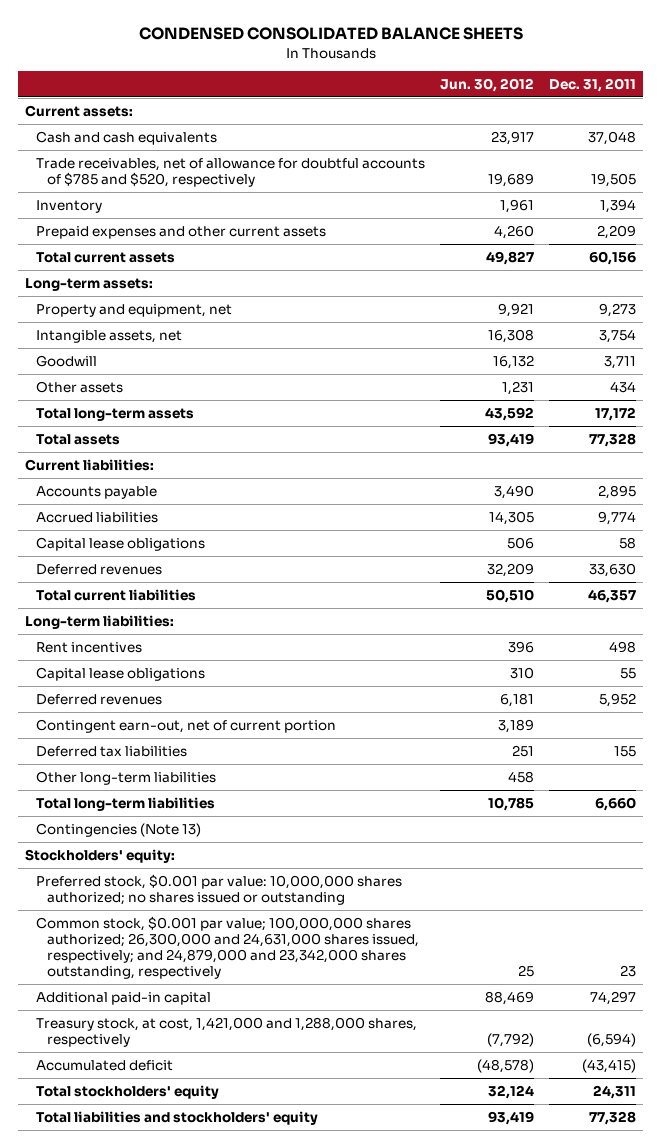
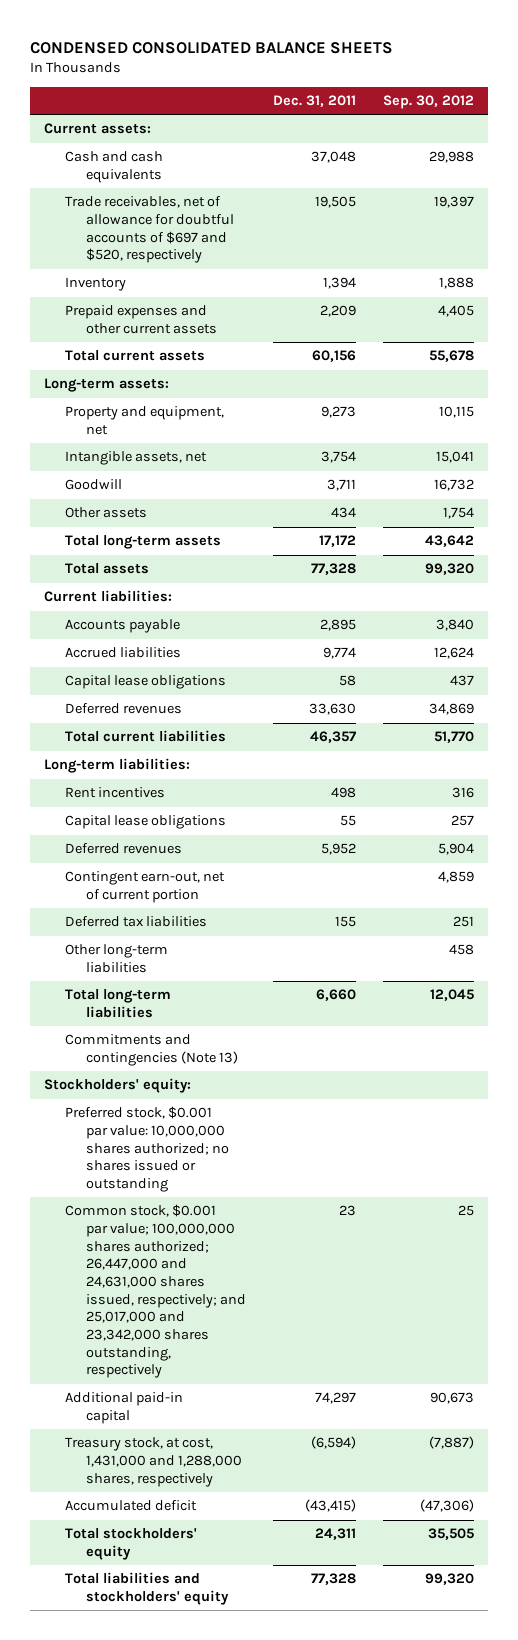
[440,78,535,93] Jun. 30, 2012 -> none
none -> [383,95,475,110] Sep. 30, 2012
[36,157,426,187] Trade receivables, net of allowance for doubtful accounts of $785 and $520, respectively -> [64,196,234,264] Trade receivables, net of allowance for doubtful accounts of $697 and $520, respectively
[36,822,202,837] Contingencies (Note 13) -> [64,1034,238,1067] Commitments and contingencies (Note 13)
[36,915,419,980] Common stock, $0.001 par value; 100,000,000 shares authorized; 26,300,000 and 24,631,000 shares issued, respectively; and 24,879,000 and 23,342,000 shares outstanding, respectively -> [64,1204,246,1379] Common stock, $0.001 par value; 100,000,000 shares authorized; 26,447,000 and 24,631,000 shares issued, respectively; and 25,017,000 and 23,342,000 shares outstanding, respectively
[36,1016,418,1047] Treasury stock, at cost, 1,421,000 and 1,288,000 shares, respectively -> [64,1437,242,1487] Treasury stock, at cost, 1,431,000 and 1,288,000 shares, respectively

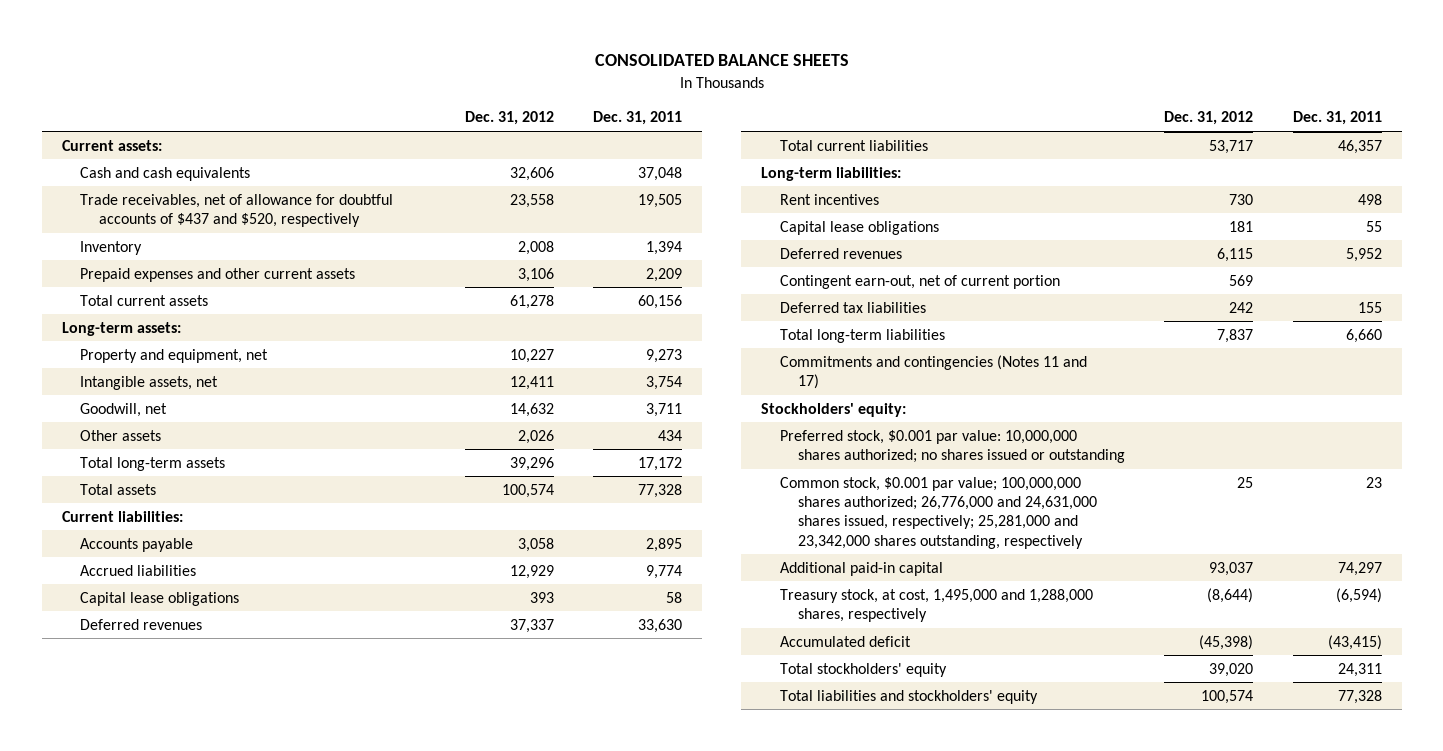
[29,41,393,54] CONDENSED CONSOLIDATED BALANCE SHEETS -> [594,54,849,67] CONSOLIDATED BALANCE SHEETS
[383,95,475,110] Sep. 30, 2012 -> none
none -> [465,111,555,126] Dec. 31, 2012
[64,196,234,264] Trade receivables, net of allowance for doubtful accounts of $697 and $520, respectively -> [80,193,394,228] Trade receivables, net of allowance for doubtful accounts of $437 and $520, respectively
[64,479,122,491] Goodwill -> [80,402,168,417] Goodwill, net
[64,944,168,974] Other long-term liabilities -> none
[64,1034,238,1067] Commitments and contingencies (Note 13) -> [779,354,1087,390] Commitments and contingencies (Notes 11 and 17)
[64,1204,246,1379] Common stock, $0.001 par value; 100,000,000 shares authorized; 26,447,000 and 24,631,000 shares issued, respectively; and 25,017,000 and 23,342,000 shares outstanding, respectively -> [779,476,1098,549] Common stock, $0.001 par value; 100,000,000 shares authorized; 26,776,000 and 24,631,000 shares issued, respectively; 25,281,000 and 23,342,000 shares outstanding, respectively
[64,1437,242,1487] Treasury stock, at cost, 1,431,000 and 1,288,000 shares, respectively -> [779,588,1093,623] Treasury stock, at cost, 1,495,000 and 1,288,000 shares, respectively

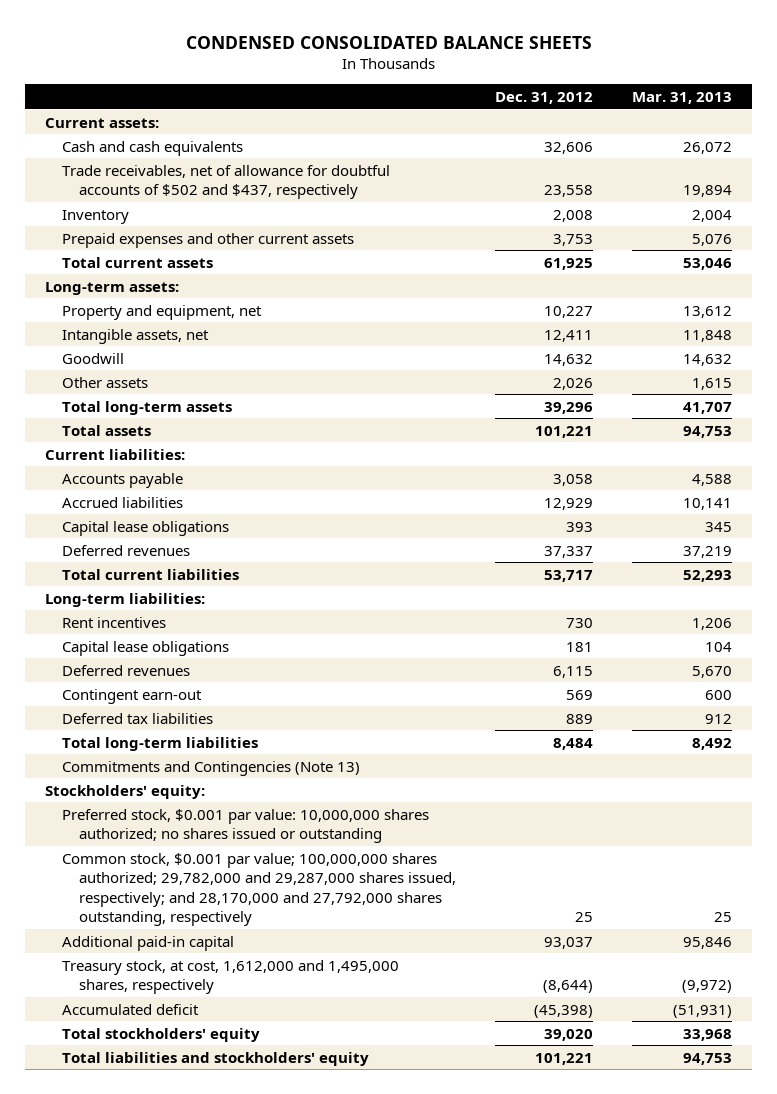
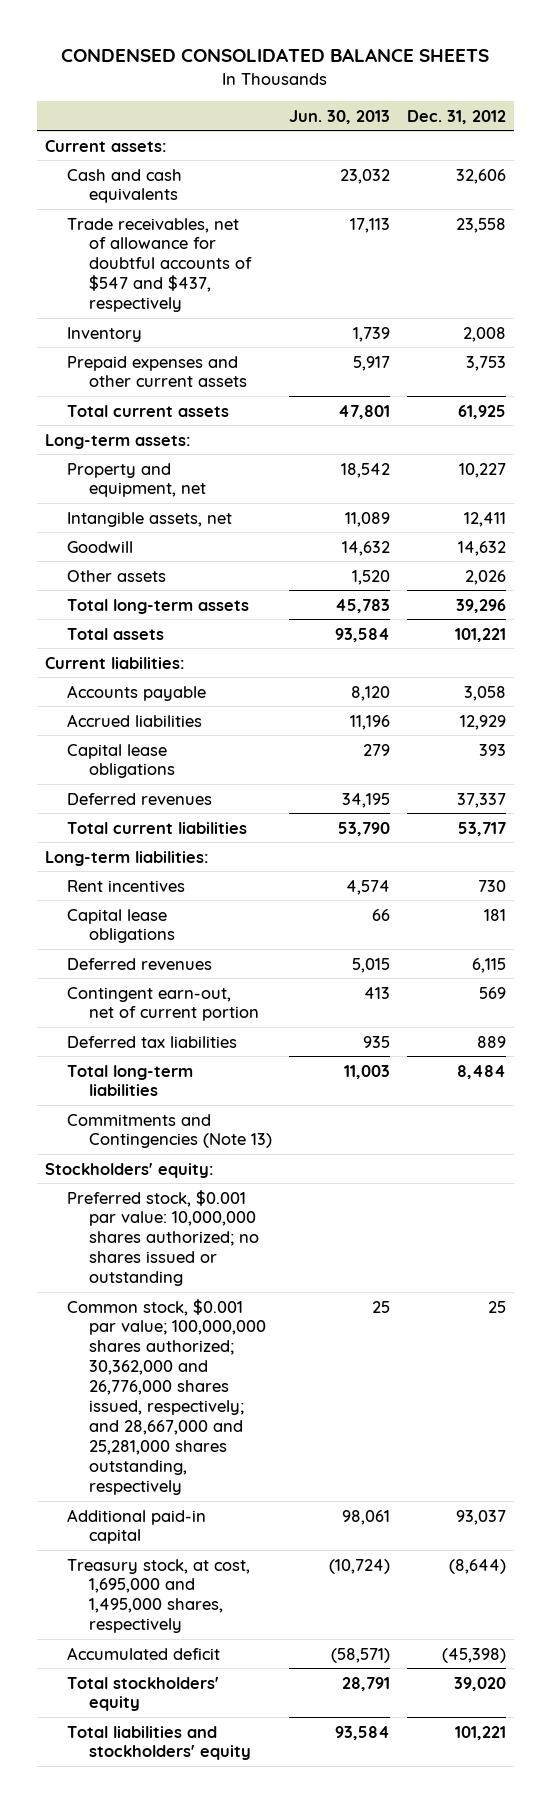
[632,92,733,105] Mar. 31, 2013 -> none
none -> [288,109,390,124] Jun. 30, 2013
[62,164,391,200] Trade receivables, net of allowance for doubtful accounts of $502 and $437, respectively -> [67,217,253,313] Trade receivables, net of allowance for doubtful accounts of $547 and $437, respectively
[62,688,203,704] Contingent earn-out -> [67,986,260,1022] Contingent earn-out, net of current portion
[62,852,457,927] Common stock, $0.001 par value; 100,000,000 shares authorized; 29,782,000 and 29,287,000 shares issued, respectively; and 28,170,000 and 27,792,000 shares outstanding, respectively -> [67,1298,267,1495] Common stock, $0.001 par value; 100,000,000 shares authorized; 30,362,000 and 26,776,000 shares issued, respectively; and 28,667,000 and 25,281,000 shares outstanding, respectively
[62,959,400,995] Treasury stock, at cost, 1,612,000 and 1,495,000 shares, respectively -> [67,1558,251,1634] Treasury stock, at cost, 1,695,000 and 1,495,000 shares, respectively

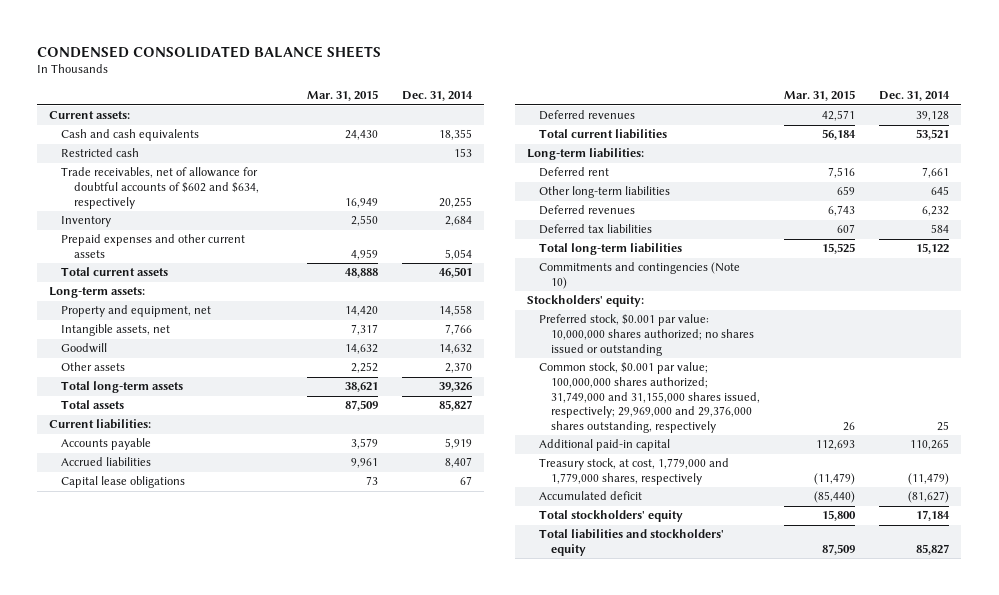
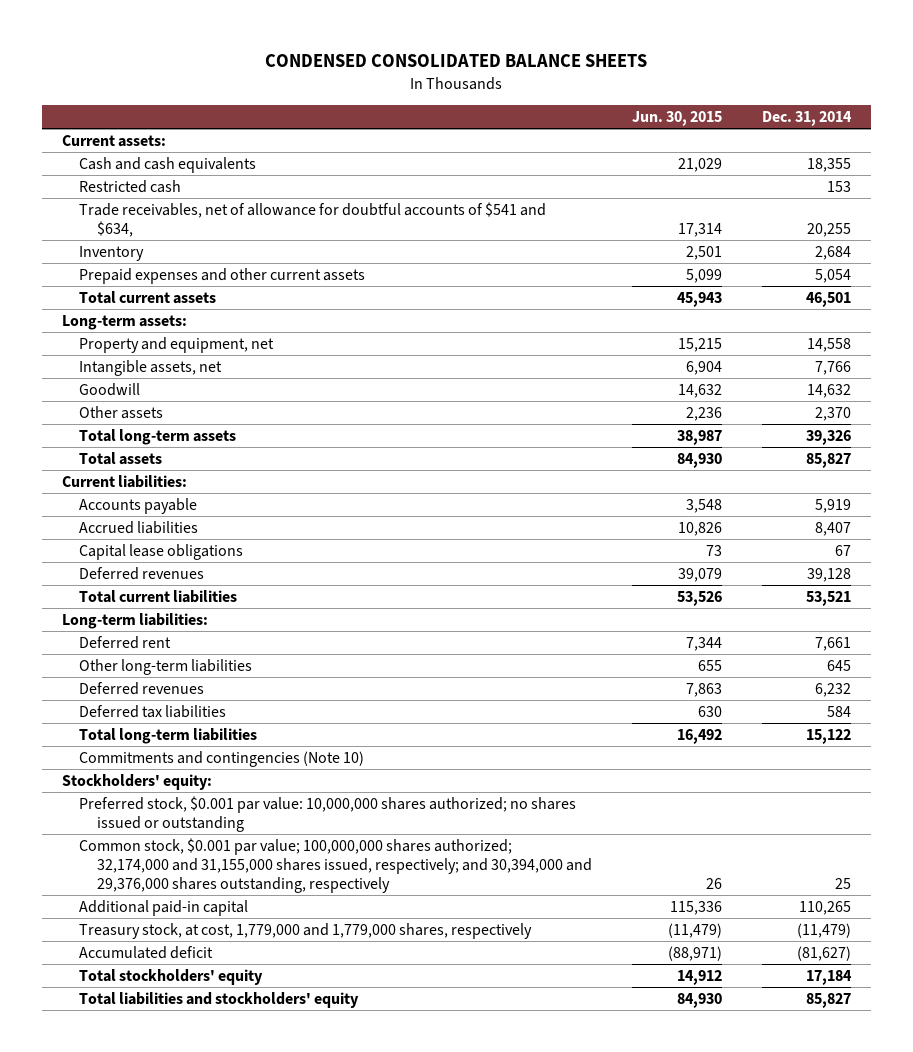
[306,90,378,102] Mar. 31, 2015 -> none
none -> [631,110,722,126] Jun. 30, 2015
[61,167,259,209] Trade receivables, net of allowance for doubtful accounts of $602 and $634, respectively -> [79,201,547,237] Trade receivables, net of allowance for doubtful accounts of $541 and $634,
[538,362,761,433] Common stock, $0.001 par value; 100,000,000 shares authorized; 31,749,000 and 31,155,000 shares issued, respectively; 29,969,000 and 29,376,000 shares outstanding, respectively -> [79,837,592,893] Common stock, $0.001 par value; 100,000,000 shares authorized; 32,174,000 and 31,155,000 shares issued, respectively; and 30,394,000 and 29,376,000 shares outstanding, respectively

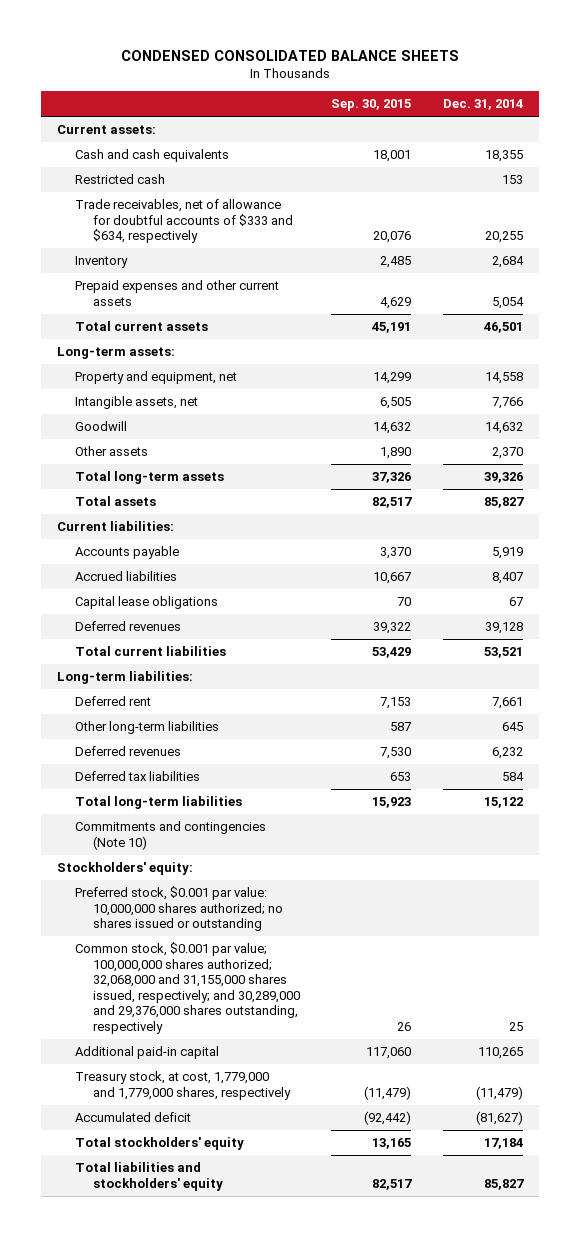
[631,110,722,126] Jun. 30, 2015 -> none
none -> [331,99,412,112] Sep. 30, 2015
[79,201,547,237] Trade receivables, net of allowance for doubtful accounts of $541 and $634, -> [74,199,293,244] Trade receivables, net of allowance for doubtful accounts of $333 and $634, respectively
[79,837,592,893] Common stock, $0.001 par value; 100,000,000 shares authorized; 32,174,000 and 31,155,000 shares issued, respectively; and 30,394,000 and 29,376,000 shares outstanding, respectively -> [74,942,300,1034] Common stock, $0.001 par value; 100,000,000 shares authorized; 32,068,000 and 31,155,000 shares issued, respectively; and 30,289,000 and 29,376,000 shares outstanding, respectively

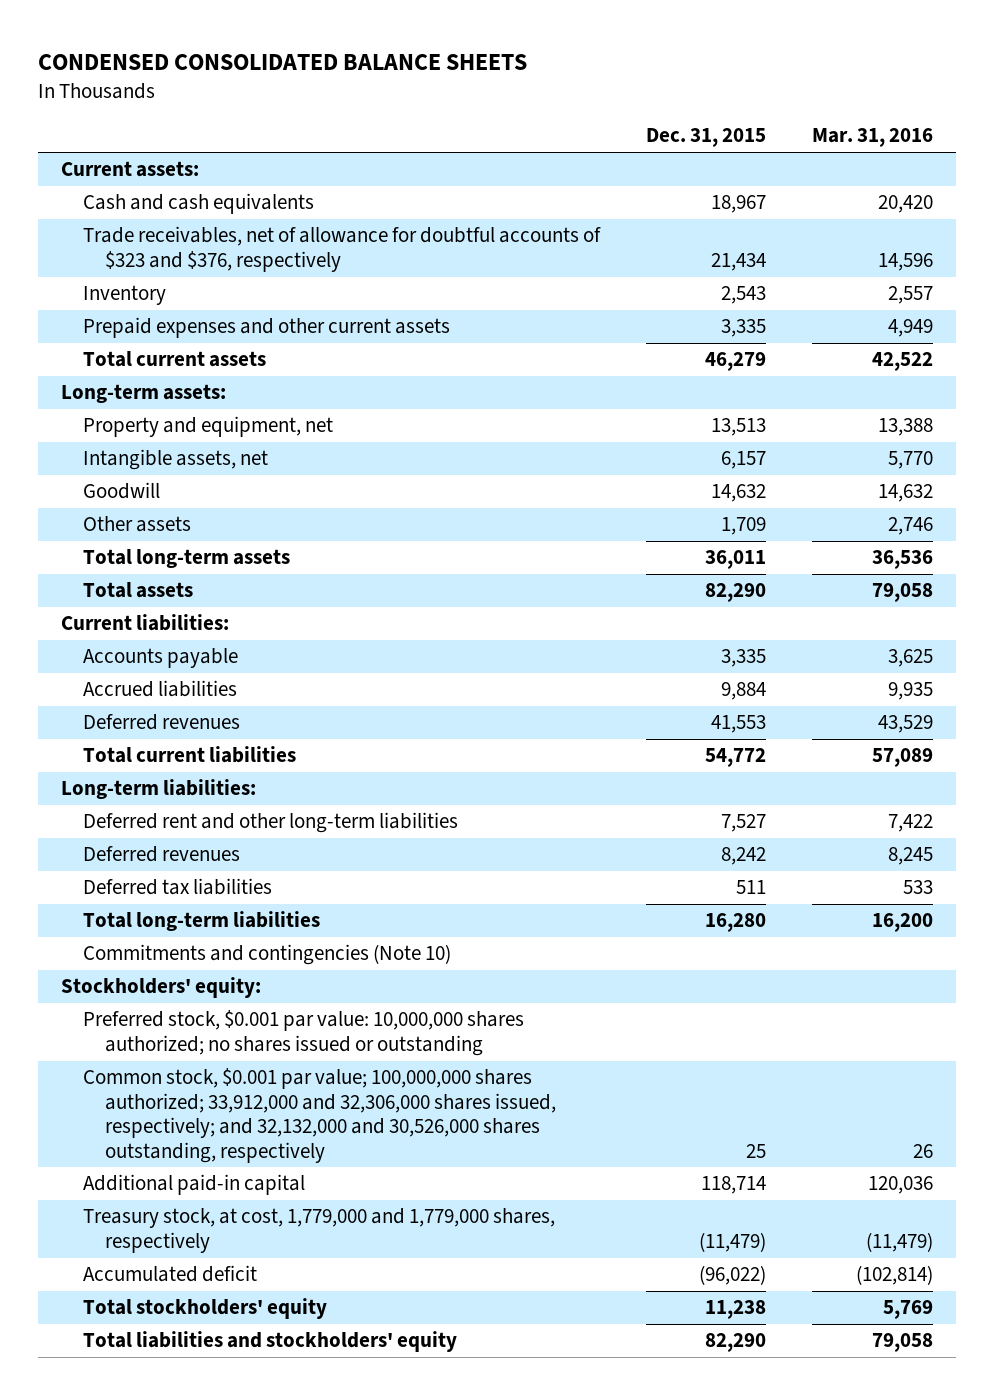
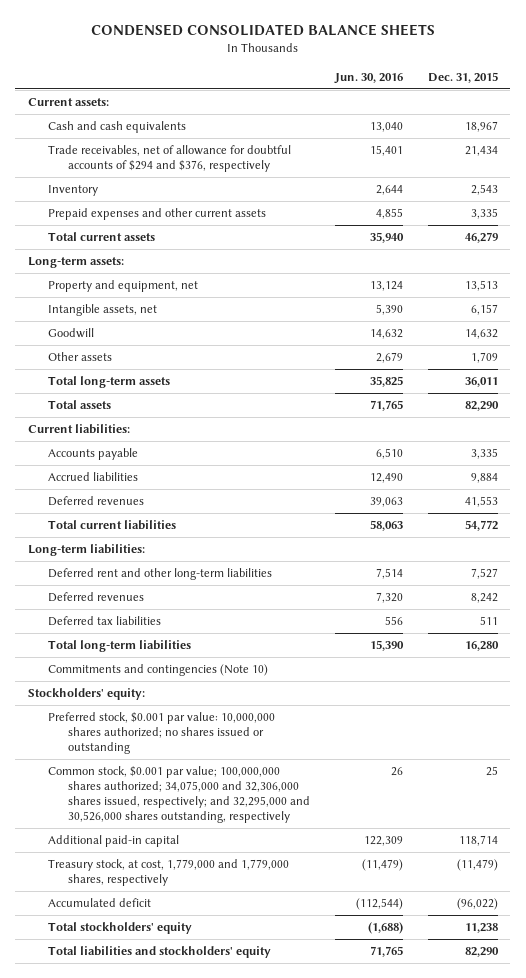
[812,128,934,148] Mar. 31, 2016 -> none
none -> [333,72,403,84] Jun. 30, 2016
[82,226,601,272] Trade receivables, net of allowance for doubtful accounts of $323 and $376, respectively -> [47,145,291,173] Trade receivables, net of allowance for doubtful accounts of $294 and $376, respectively
[82,1068,556,1163] Common stock, $0.001 par value; 100,000,000 shares authorized; 33,912,000 and 32,306,000 shares issued, respectively; and 32,132,000 and 30,526,000 shares outstanding, respectively -> [47,766,310,824] Common stock, $0.001 par value; 100,000,000 shares authorized; 34,075,000 and 32,306,000 shares issued, respectively; and 32,295,000 and 30,526,000 shares outstanding, respectively

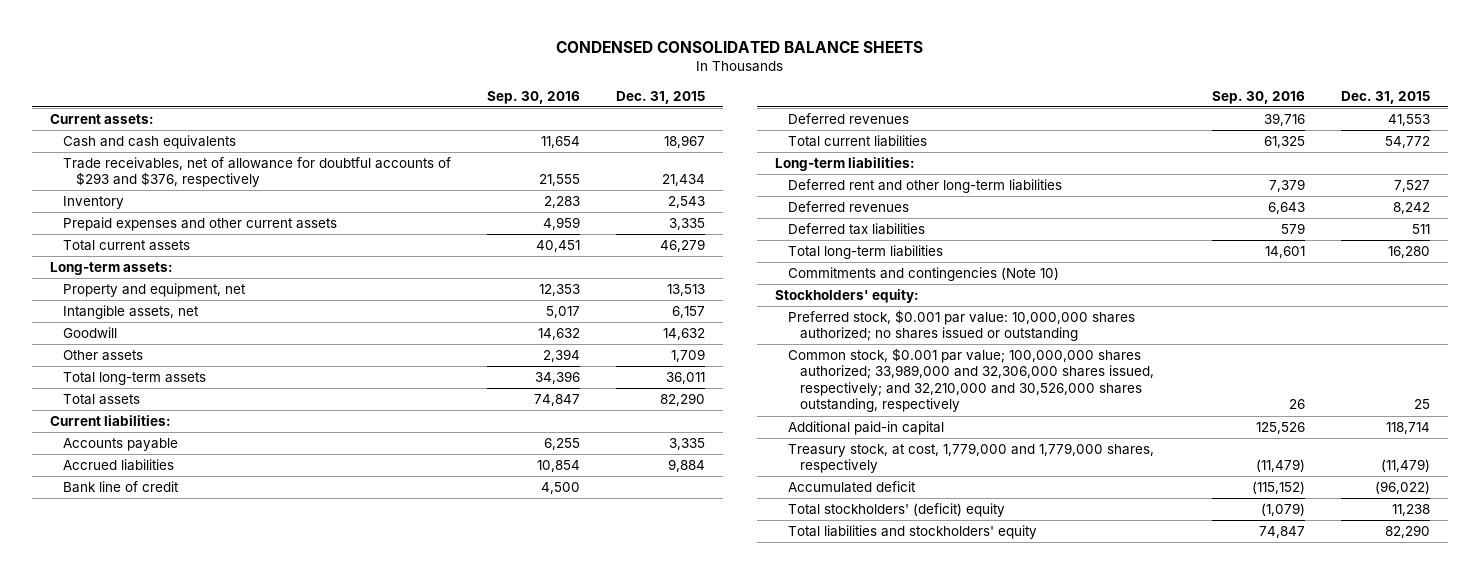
[333,72,403,84] Jun. 30, 2016 -> none
none -> [487,90,581,104] Sep. 30, 2016
[47,145,291,173] Trade receivables, net of allowance for doubtful accounts of $294 and $376, respectively -> [63,156,452,188] Trade receivables, net of allowance for doubtful accounts of $293 and $376, respectively
none -> [63,480,180,493] Bank line of credit
[47,766,310,824] Common stock, $0.001 par value; 100,000,000 shares authorized; 34,075,000 and 32,306,000 shares issued, respectively; and 32,295,000 and 30,526,000 shares outstanding, respectively -> [787,347,1155,413] Common stock, $0.001 par value; 100,000,000 shares authorized; 33,989,000 and 32,306,000 shares issued, respectively; and 32,210,000 and 30,526,000 shares outstanding, respectively
[47,922,192,935] Total stockholders' equity -> [787,502,1005,517] Total stockholders' (deficit) equity

